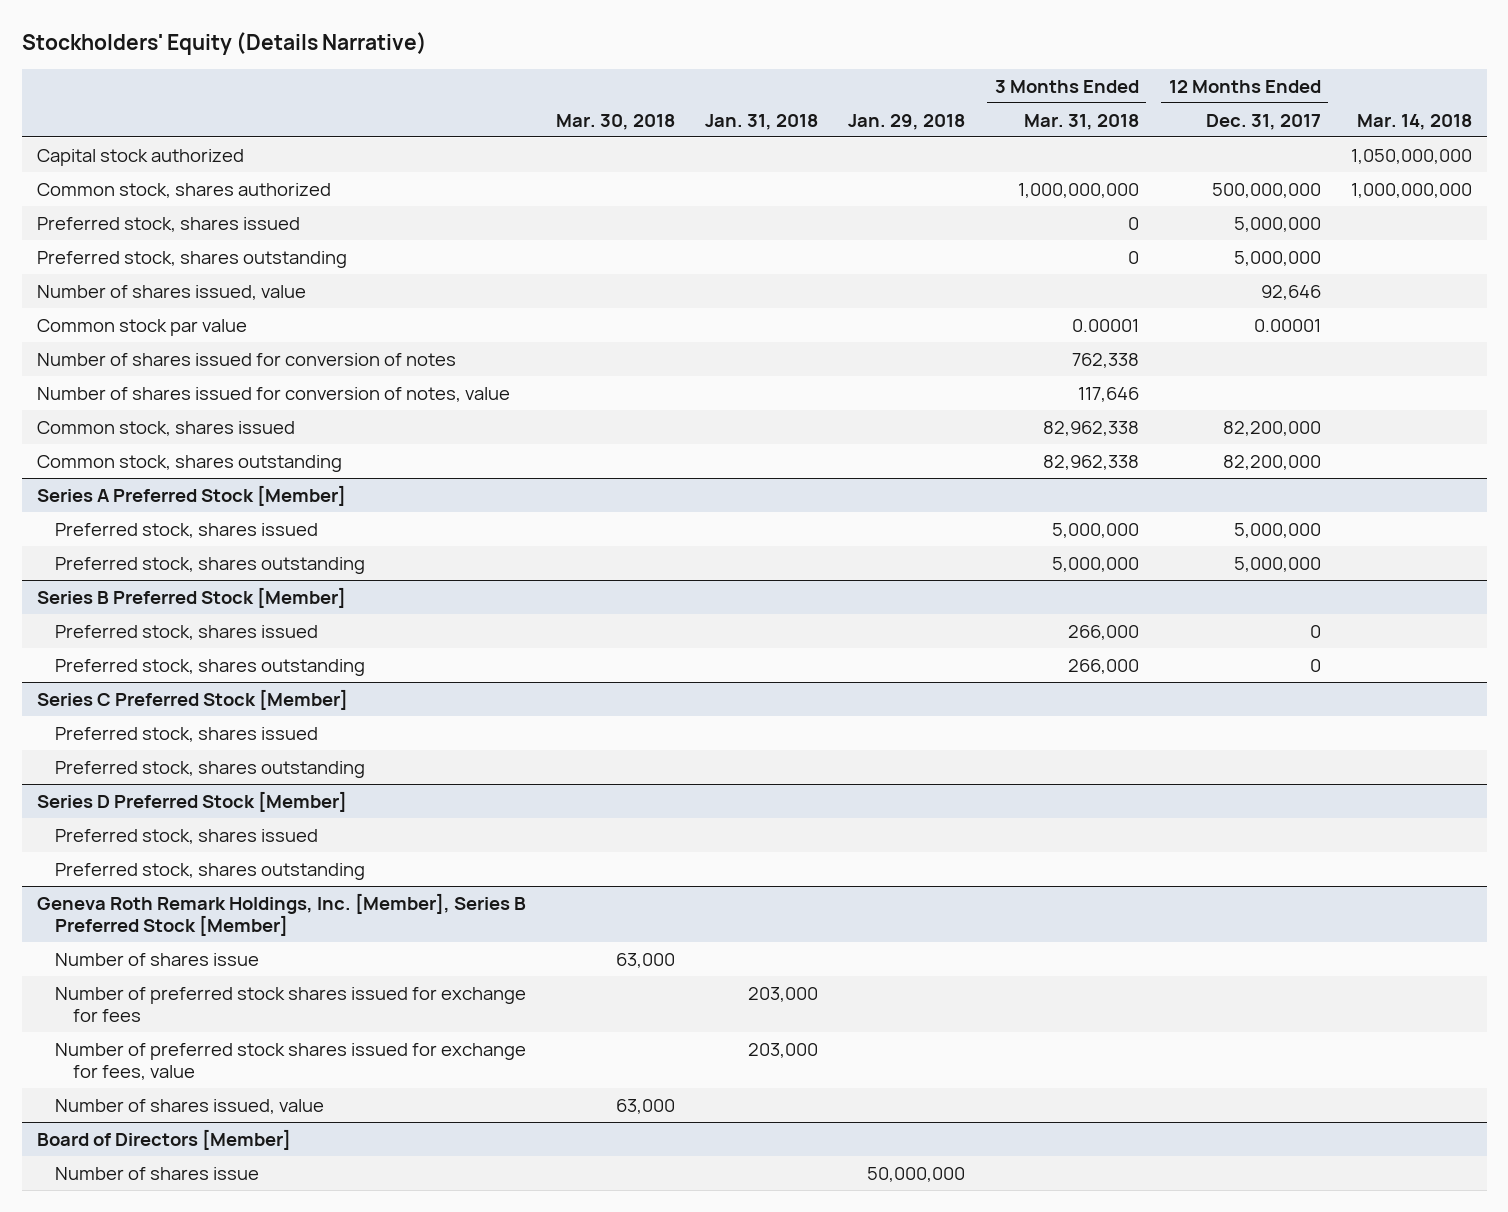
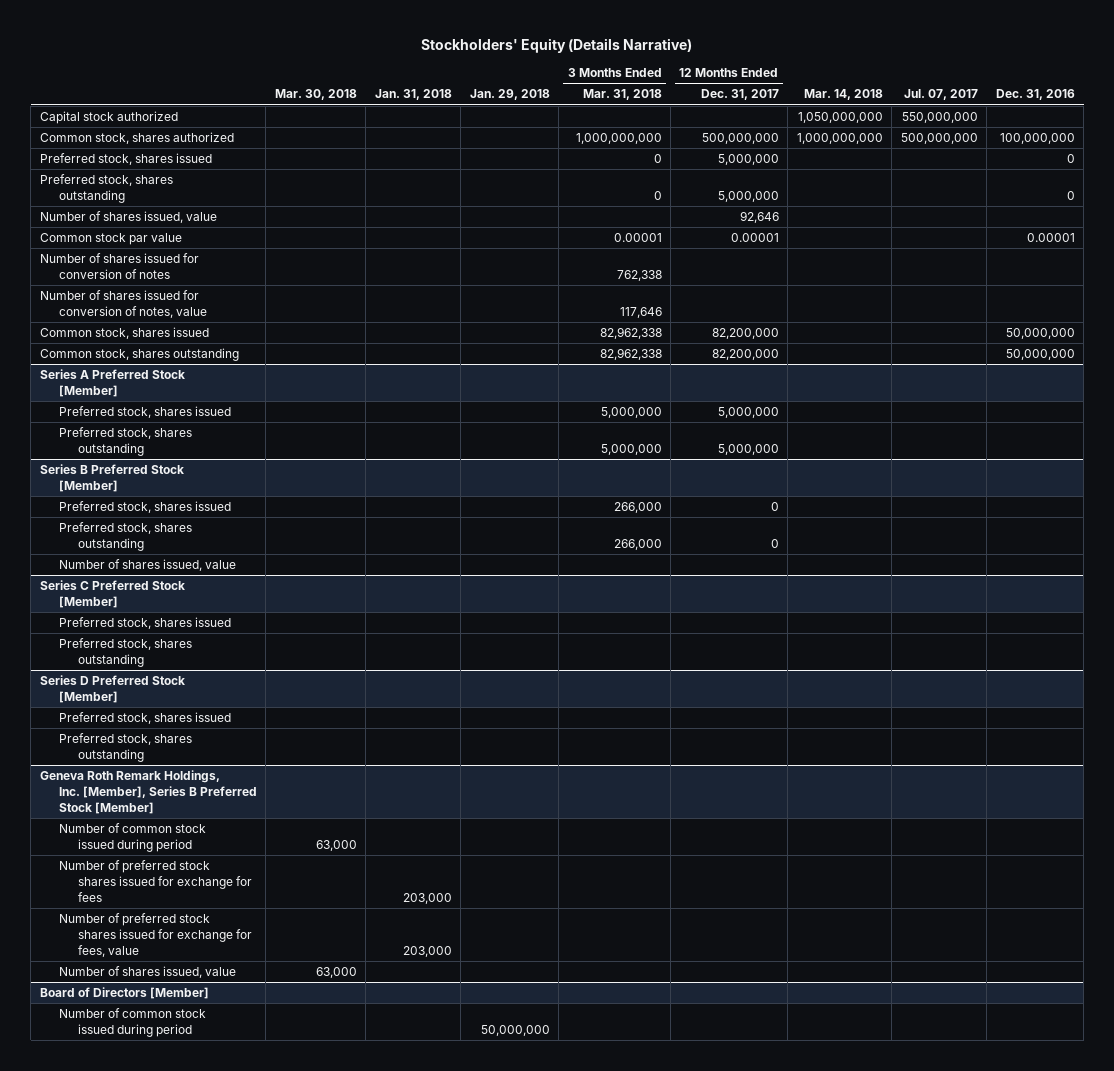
none -> [903,89,978,101] Jul. 07, 2017
none -> [995,89,1075,101] Dec. 31, 2016
none -> [58,559,236,572] Number of shares issued, value
[54,952,259,966] Number of shares issue -> [58,823,206,852] Number of common stock issued during period
[54,1166,259,1180] Number of shares issue -> [58,1008,206,1037] Number of common stock issued during period

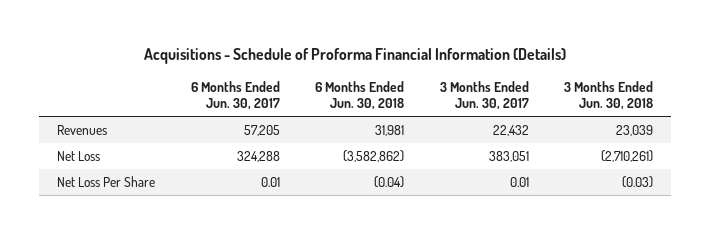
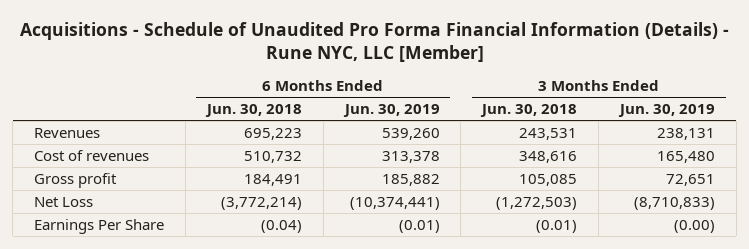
[144,48,567,65] Acquisitions - Schedule of Proforma Financial Information (Details) -> [19,22,729,63] Acquisitions - Schedule of Unaudited Pro Forma Financial Information (Details) - Rune NYC, LLC [Member]
[190,80,280,111] 6 Months Ended Jun. 30, 2017 -> none
[439,80,529,111] 3 Months Ended Jun. 30, 2017 -> none
none -> [342,104,440,118] Jun. 30, 2019
none -> [618,104,716,118] Jun. 30, 2019
[375,124,405,136] 31,981 -> [243,127,302,140] 695,223
[615,124,653,136] 23,039 -> [519,127,578,140] 243,531
none -> [33,149,149,161] Cost of revenues
none -> [33,172,117,188] Gross profit
[343,149,405,162] (3,582,862) -> [220,196,302,210] (3,772,214)
[600,149,653,162] (2,710,261) -> [496,196,578,210] (1,272,503)
[57,175,156,187] Net Loss Per Share -> [33,218,164,234] Earnings Per Share
[621,175,653,188] (0.03) -> [536,219,578,233] (0.01)

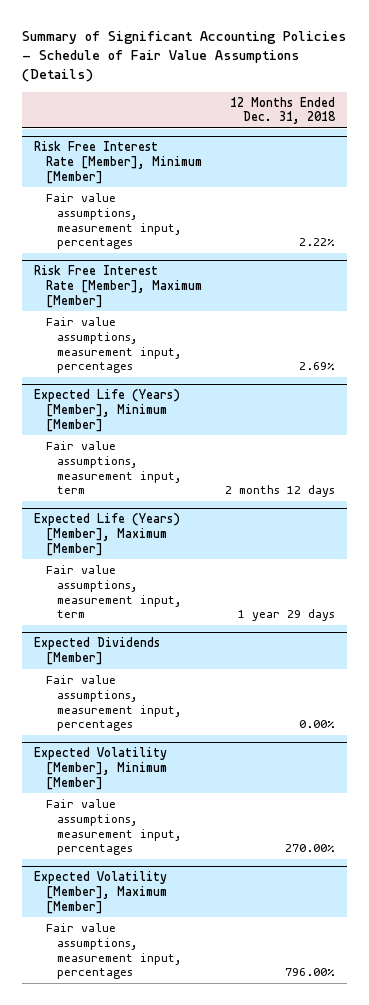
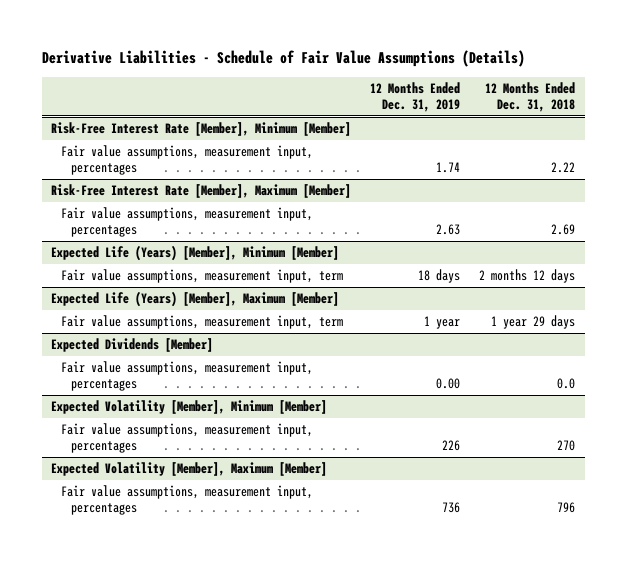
[22,31,347,83] Summary of Significant Accounting Policies - Schedule of Fair Value Assumptions (Details) -> [41,49,525,67] Derivative Liabilities - Schedule of Fair Value Assumptions (Details)
none -> [370,81,461,112] 12 Months Ended Dec. 31, 2019
[33,141,202,184] Risk Free Interest Rate [Member], Minimum [Member] -> [51,122,352,137] Risk-Free Interest Rate [Member], Minimum [Member]
[299,238,336,247] 2.22% -> [551,162,576,174] 2.22
[33,265,202,308] Risk Free Interest Rate [Member], Maximum [Member] -> [51,184,352,199] Risk-Free Interest Rate [Member], Maximum [Member]
[299,362,336,371] 2.69% -> [551,224,576,236] 2.69
[299,720,336,729] 0.00% -> [557,378,576,390] 0.0
[285,844,336,853] 270.00% -> [557,440,576,452] 270
[285,968,336,977] 796.00% -> [557,502,576,514] 796

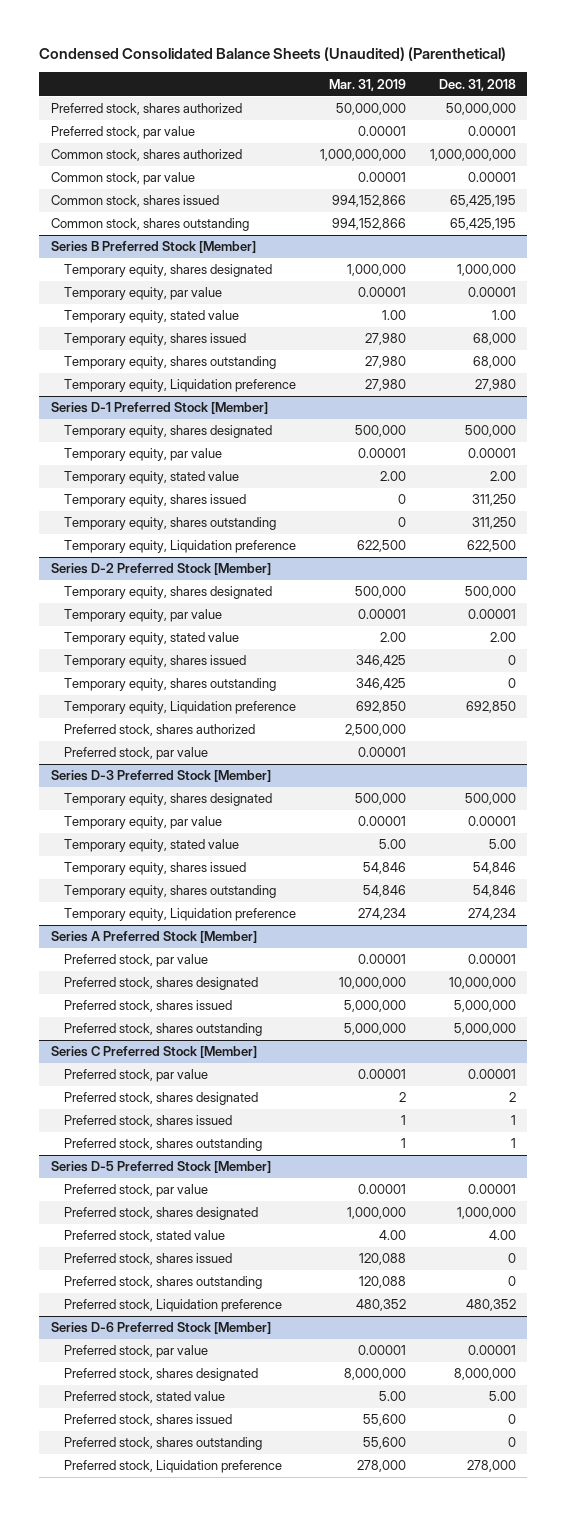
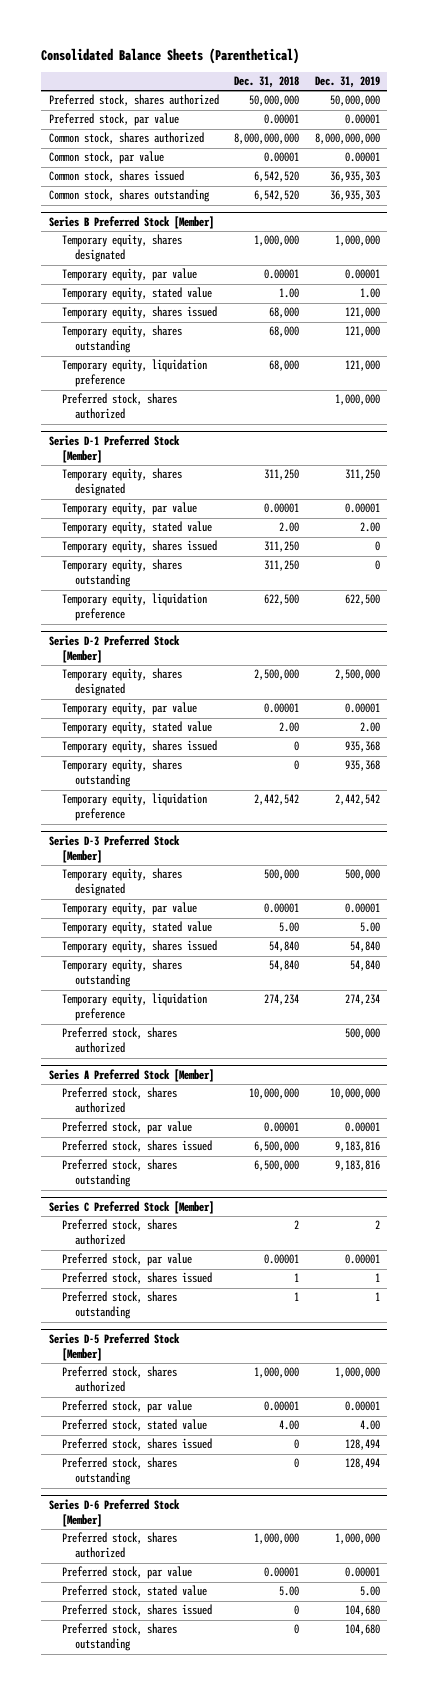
[38,47,506,62] Condensed Consolidated Balance Sheets (Unaudited) (Parenthetical) -> [40,47,299,64] Consolidated Balance Sheets (Parenthetical)
[328,78,406,91] Mar. 31, 2019 -> none
none -> [314,75,380,88] Dec. 31, 2019
[429,149,516,162] 1,000,000,000 -> [234,133,300,145] 8,000,000,000
[449,195,516,208] 65,425,195 -> [254,171,300,183] 6,542,520
[449,218,516,231] 65,425,195 -> [254,190,300,202] 6,542,520
[64,379,297,393] Temporary equity, Liquidation preference -> [61,359,207,388] Temporary equity, liquidation preference
[474,379,516,392] 27,980 -> [269,360,300,372] 68,000
none -> [61,393,177,420] Preferred stock, shares authorized
[464,425,516,438] 500,000 -> [264,469,300,481] 311,250
[64,540,297,554] Temporary equity, Liquidation preference -> [61,593,207,622] Temporary equity, liquidation preference
[464,586,516,599] 500,000 -> [254,669,300,681] 2,500,000
[64,724,256,737] Preferred stock, shares authorized -> none
[64,747,209,761] Preferred stock, par value -> none
[64,701,297,715] Temporary equity, Liquidation preference -> [61,793,207,822] Temporary equity, liquidation preference
[465,701,516,714] 692,850 -> [254,794,300,806] 2,442,542
[472,862,516,875] 54,846 -> [269,941,300,953] 54,840
[472,885,516,898] 54,846 -> [269,960,300,972] 54,840
[64,908,297,922] Temporary equity, Liquidation preference -> [61,993,207,1022] Temporary equity, liquidation preference
none -> [61,1027,177,1054] Preferred stock, shares authorized
none -> [61,1087,177,1114] Preferred stock, shares authorized
[64,977,259,991] Preferred stock, shares designated -> none
[453,1000,516,1013] 5,000,000 -> [254,1141,300,1153] 6,500,000
[453,1023,516,1036] 5,000,000 -> [254,1160,300,1172] 6,500,000
none -> [61,1219,177,1246] Preferred stock, shares authorized
[64,1092,259,1106] Preferred stock, shares designated -> none
none -> [61,1366,177,1393] Preferred stock, shares authorized
[64,1207,259,1221] Preferred stock, shares designated -> none
[64,1299,283,1313] Preferred stock, Liquidation preference -> none
none -> [61,1532,177,1559] Preferred stock, shares authorized
[64,1368,259,1382] Preferred stock, shares designated -> none
[64,1460,283,1474] Preferred stock, Liquidation preference -> none

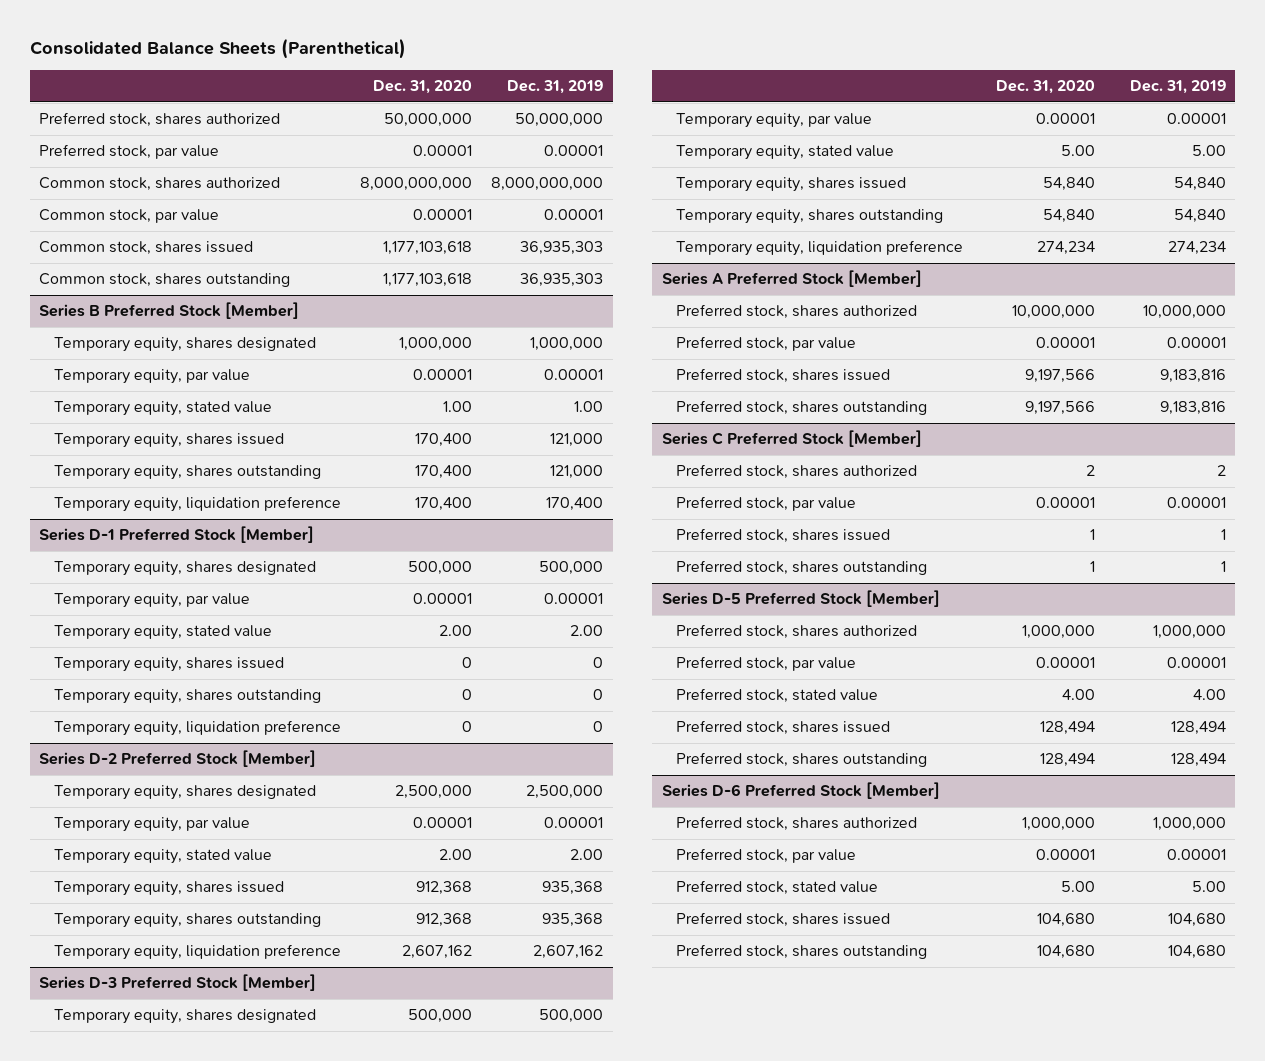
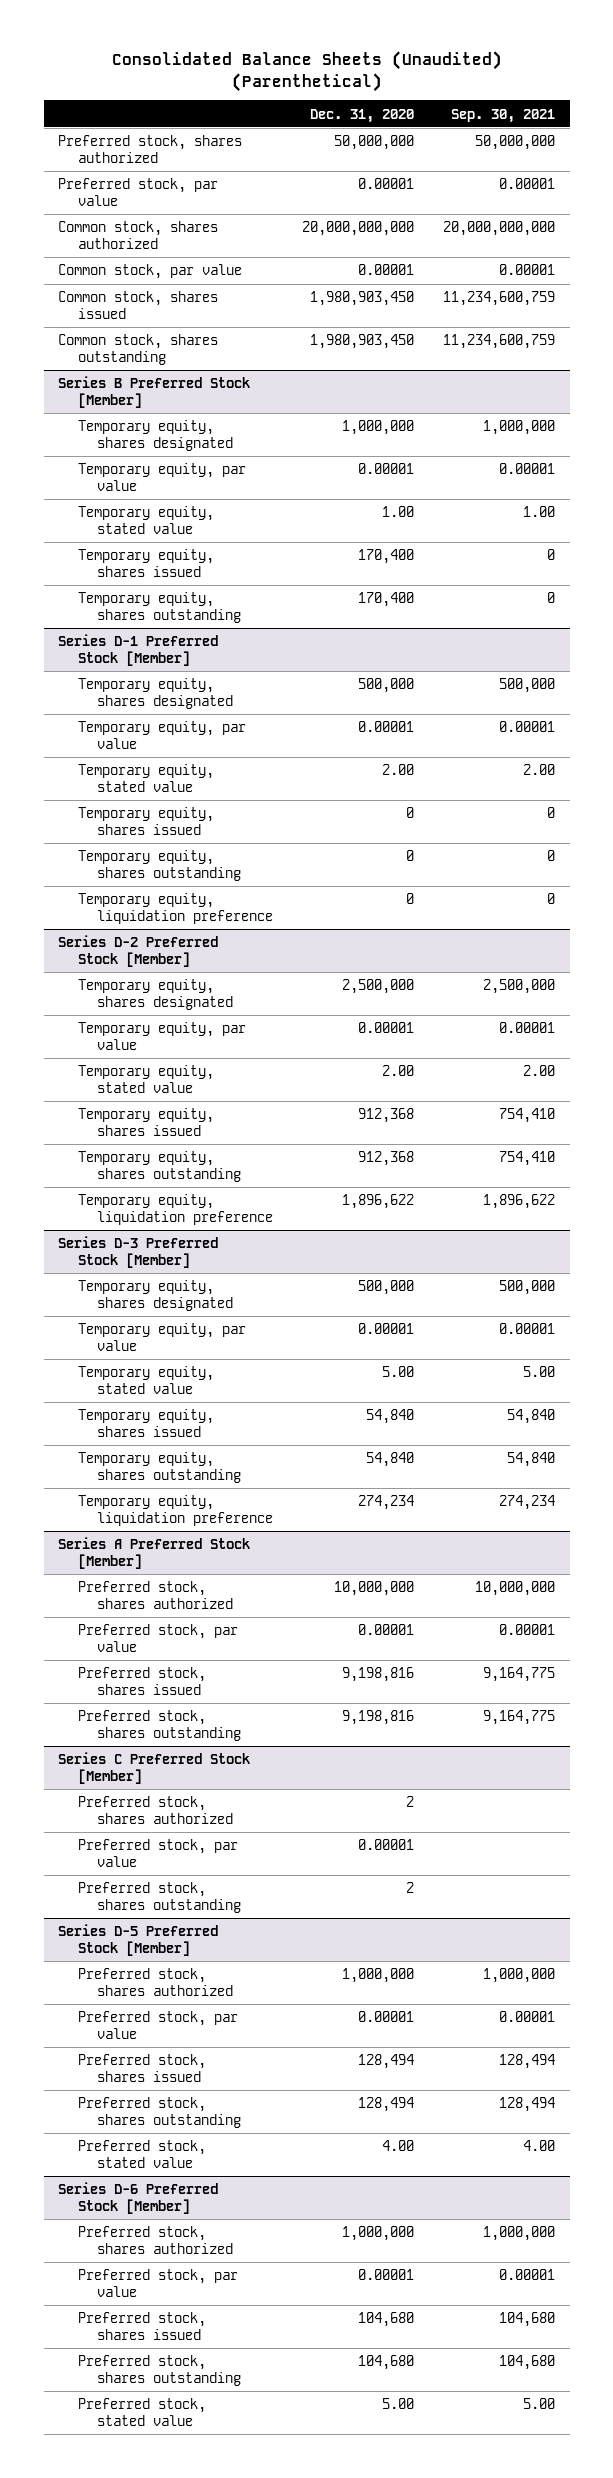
[29,38,406,60] Consolidated Balance Sheets (Parenthetical) -> [111,51,502,92] Consolidated Balance Sheets (Unaudited) (Parenthetical)
[507,80,604,95] Dec. 31, 2019 -> none
none -> [451,108,556,123] Sep. 30, 2021
[359,177,472,192] 8,000,000,000 -> [302,221,415,237] 20,000,000,000
[382,241,472,256] 1,177,103,618 -> [310,291,415,307] 1,980,903,450
[382,273,472,288] 1,177,103,618 -> [310,334,415,350] 1,980,903,450
[53,496,341,513] Temporary equity, liquidation preference -> none
[401,945,472,960] 2,607,162 -> [342,1194,415,1210] 1,896,622
[1024,369,1095,384] 9,197,566 -> [342,1667,415,1683] 9,198,816
[1024,401,1095,416] 9,197,566 -> [342,1710,415,1726] 9,198,816
[676,528,891,544] Preferred stock, shares issued -> none
[1089,561,1095,573] 1 -> [406,1882,415,1894] 2
[676,688,879,704] Preferred stock, stated value -> [77,2140,206,2169] Preferred stock, stated value
[676,880,879,896] Preferred stock, stated value -> [77,2398,206,2427] Preferred stock, stated value

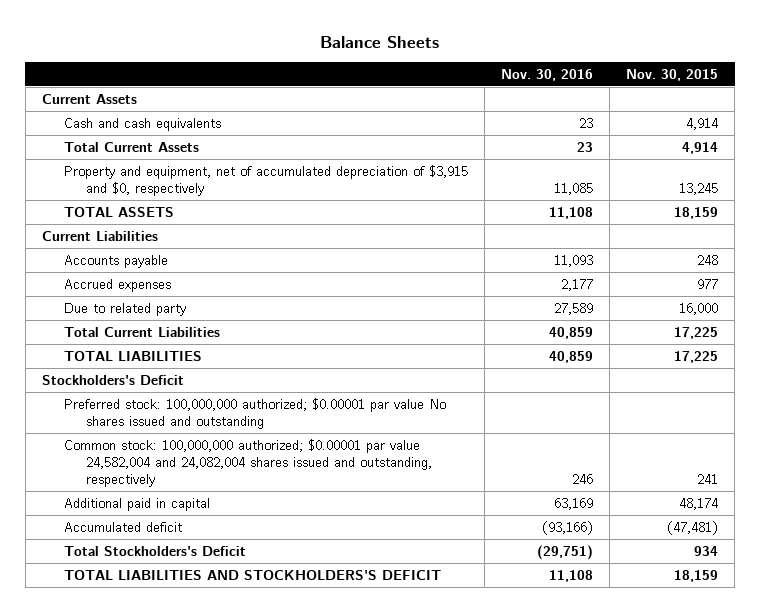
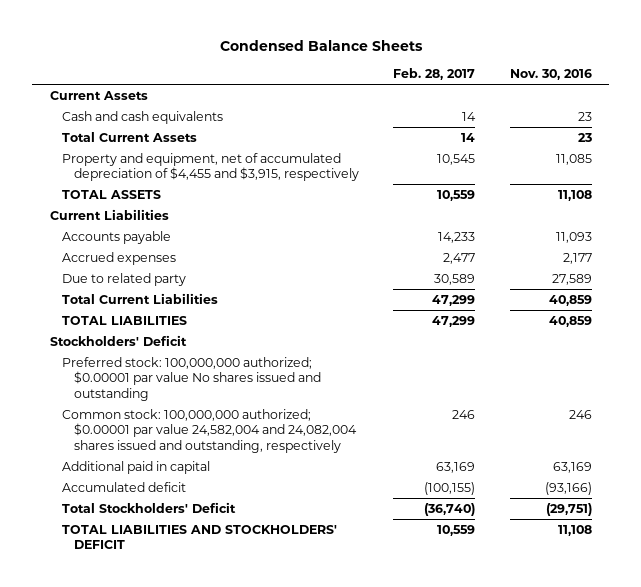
[320,35,440,48] Balance Sheets -> [219,40,423,52] Condensed Balance Sheets
[626,68,719,81] Nov. 30, 2015 -> none
none -> [393,68,476,81] Feb. 28, 2017
[64,164,469,196] Property and equipment, net of accumulated depreciation of $3,915 and $0, respectively -> [61,152,360,182] Property and equipment, net of accumulated depreciation of $4,455 and $3,915, respectively
[42,374,185,385] Stockholders's Deficit -> [49,334,187,346] Stockholders' Deficit
[64,545,247,556] Total Stockholders's Deficit -> [61,501,236,513] Total Stockholders' Deficit
[64,569,442,580] TOTAL LIABILITIES AND STOCKHOLDERS'S DEFICIT -> [61,524,337,550] TOTAL LIABILITIES AND STOCKHOLDERS' DEFICIT

